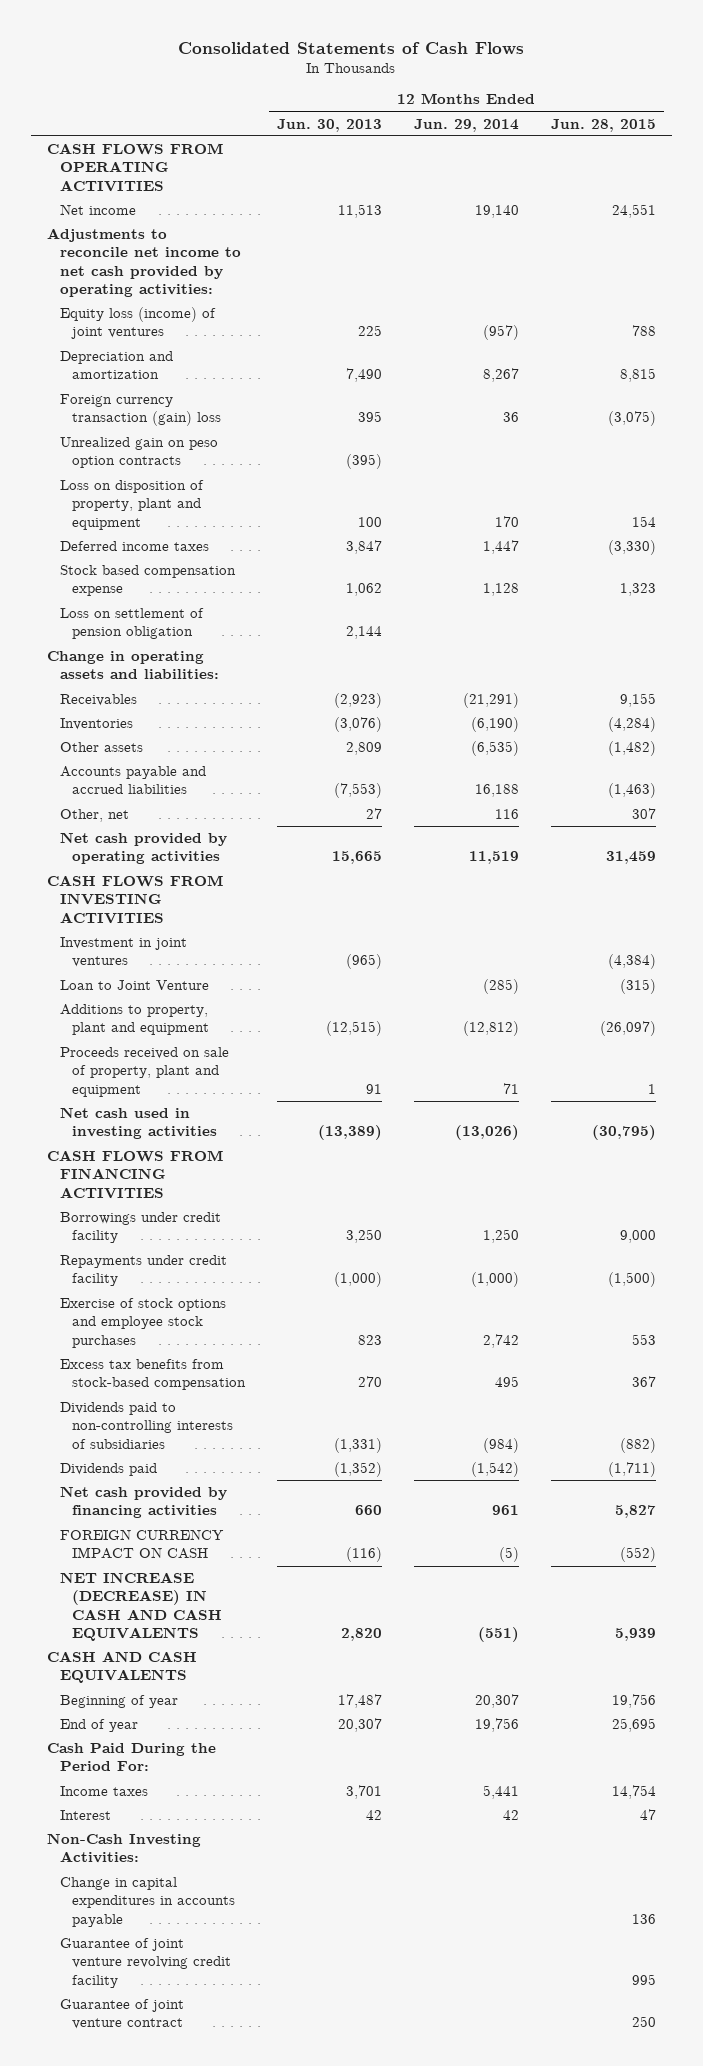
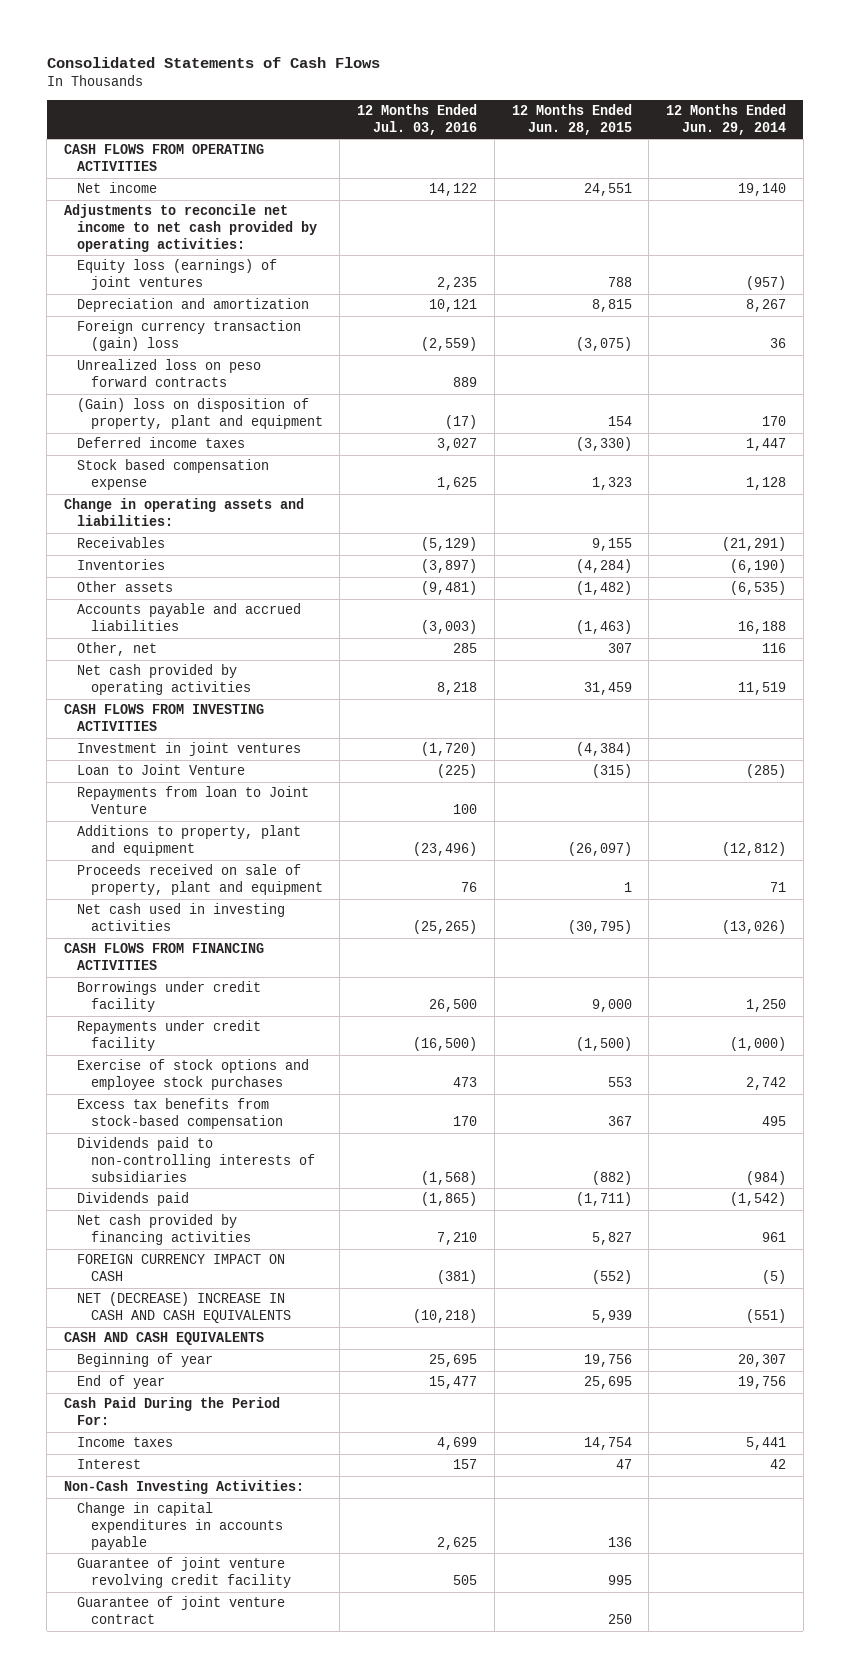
[276,118,382,132] Jun. 30, 2013 -> none
none -> [357,104,478,136] 12 Months Ended Jul. 03, 2016
[59,307,216,340] Equity loss (income) of joint ventures -> [77,259,278,291] Equity loss (earnings) of joint ventures
[59,437,218,469] Unrealized gain on peso option contracts -> [77,359,262,388] Unrealized loss on peso forward contracts
[59,480,204,530] Loss on disposition of property, plant and equipment -> [77,398,323,430] (Gain) loss on disposition of property, plant and equipment
[59,608,204,640] Loss on settlement of pension obligation -> none
none -> [77,786,310,815] Repayments from loan to Joint Venture
[59,1572,222,1642] NET INCREASE (DECREASE) IN CASH AND CASH EQUIVALENTS -> [77,1292,291,1324] NET (DECREASE) INCREASE IN CASH AND CASH EQUIVALENTS

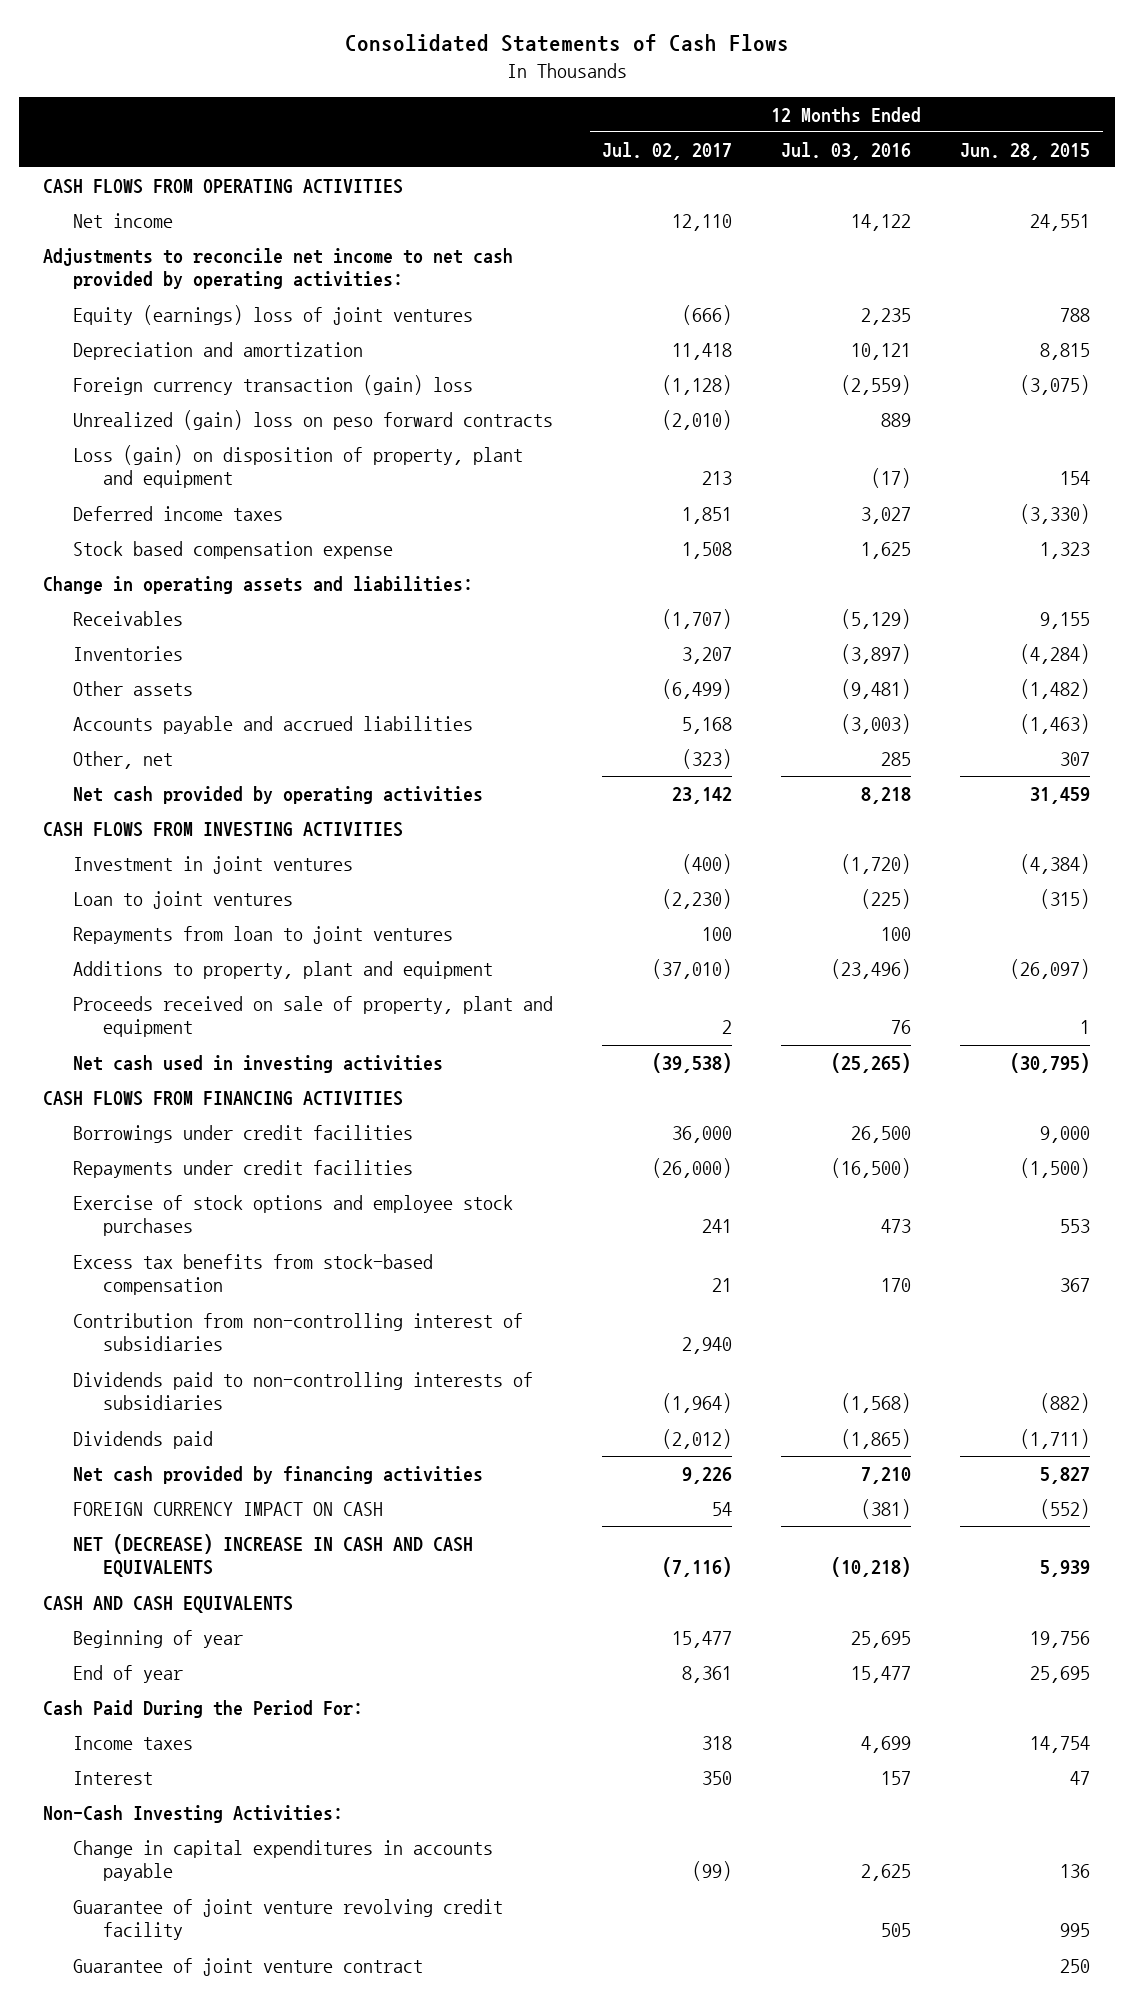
[666,104,787,136] 12 Months Ended Jun. 29, 2014 -> none
none -> [602,141,733,160] Jul. 02, 2017
[77,259,278,291] Equity loss (earnings) of joint ventures -> [73,304,474,325] Equity (earnings) loss of joint ventures
[77,359,262,388] Unrealized loss on peso forward contracts -> [73,409,554,430] Unrealized (gain) loss on peso forward contracts
[77,398,323,430] (Gain) loss on disposition of property, plant and equipment -> [73,444,524,489] Loss (gain) on disposition of property, plant and equipment
[77,764,246,776] Loan to Joint Venture -> [73,890,294,909] Loan to joint ventures
[77,786,310,815] Repayments from loan to Joint Venture -> [73,925,454,944] Repayments from loan to joint ventures
[77,981,262,1013] Borrowings under credit facility -> [73,1124,414,1143] Borrowings under credit facilities
[77,1020,262,1052] Repayments under credit facility -> [73,1159,414,1178] Repayments under credit facilities
none -> [73,1312,524,1352] Contribution from non-controlling interest of subsidiaries

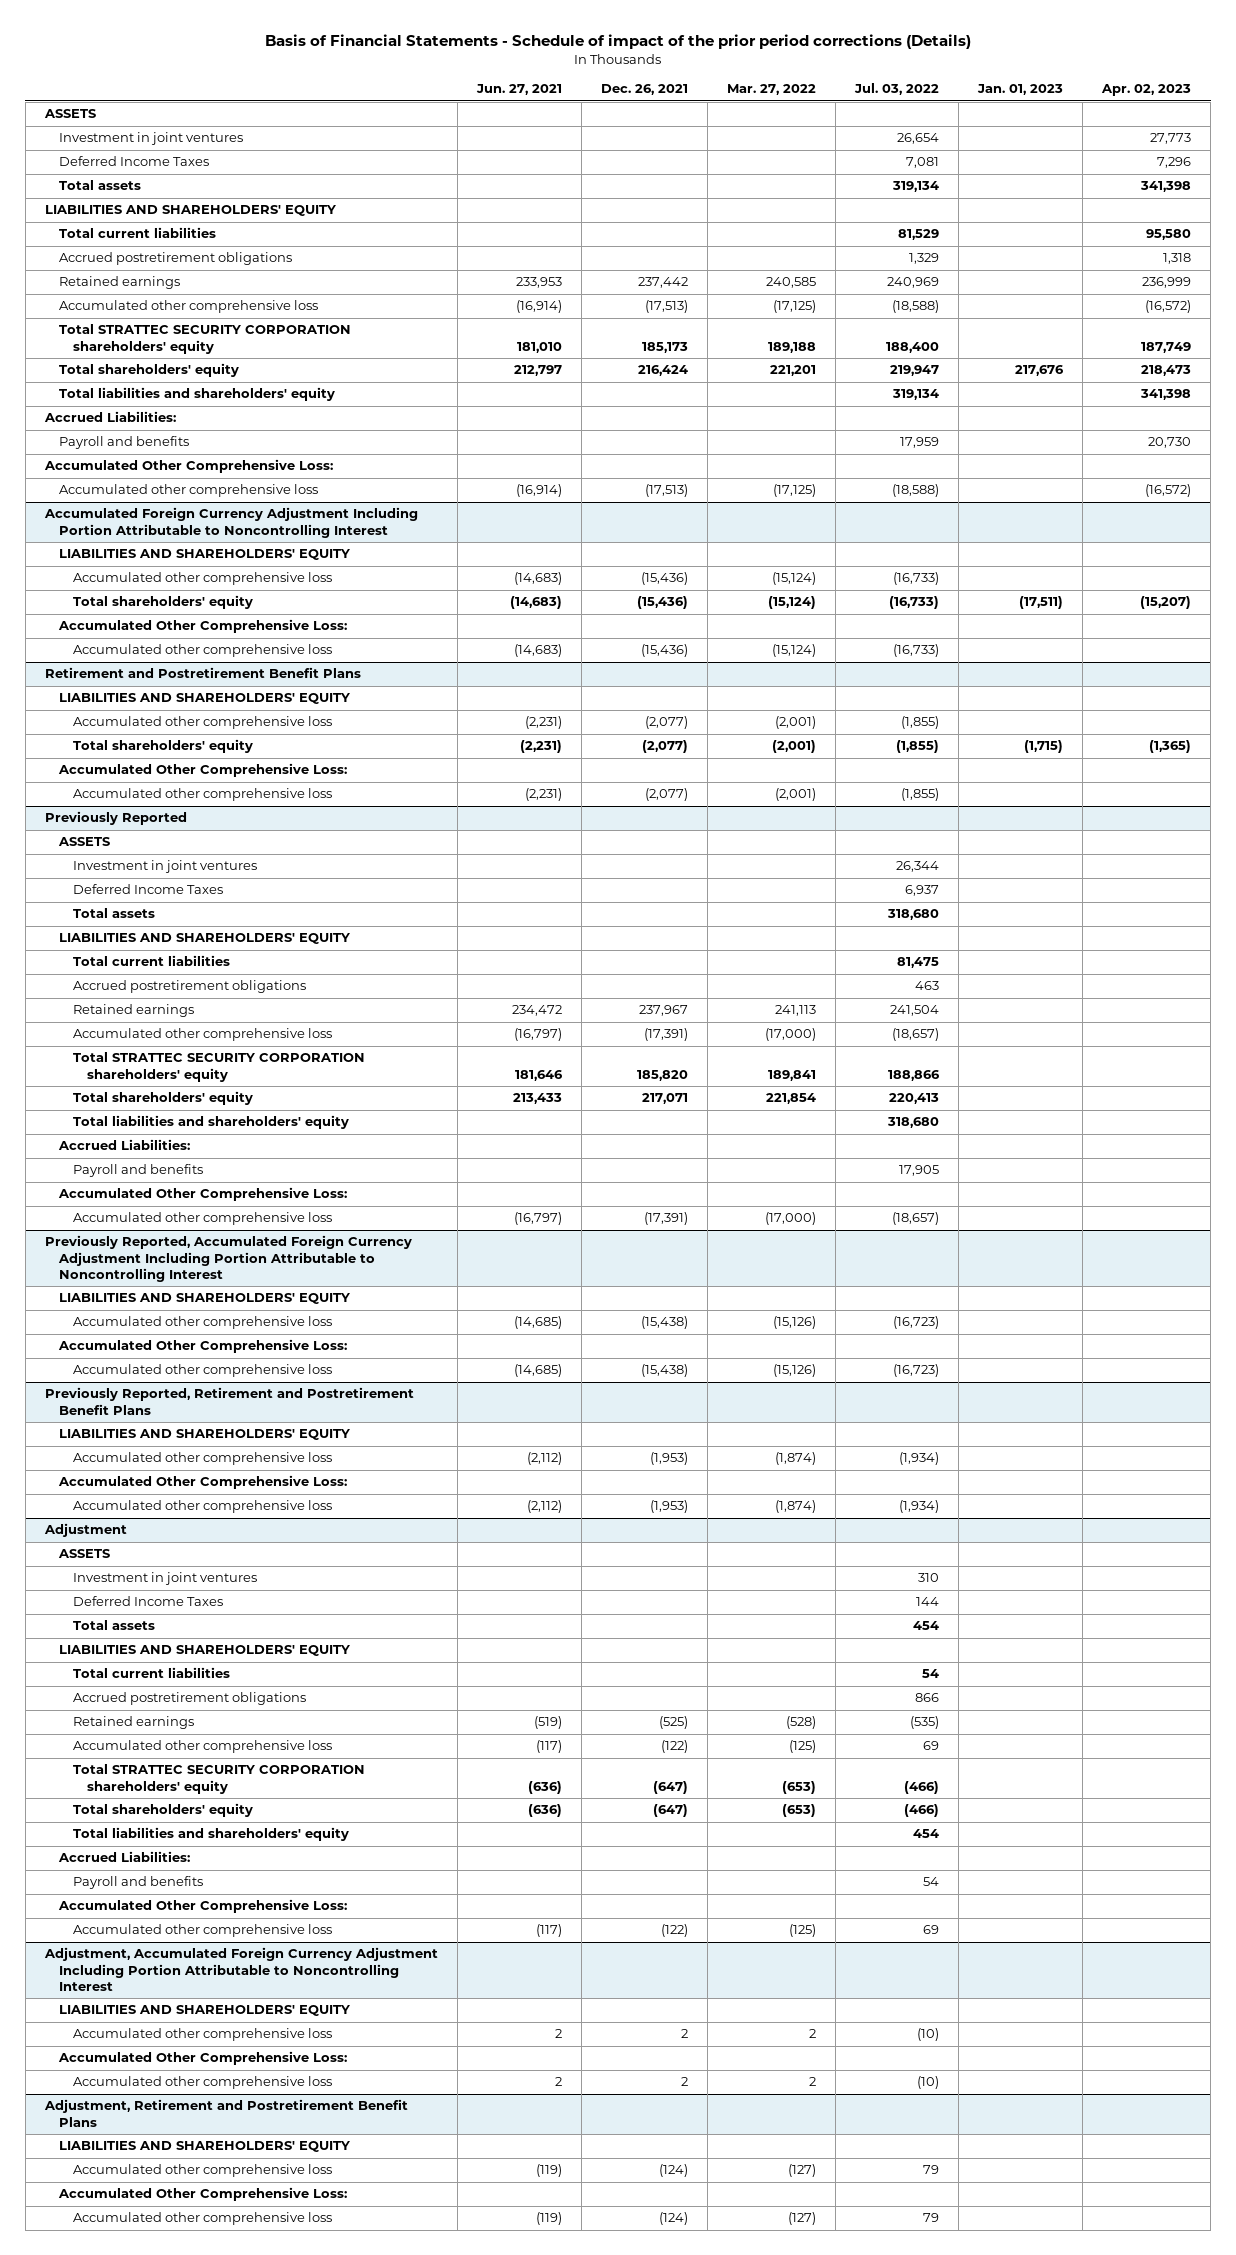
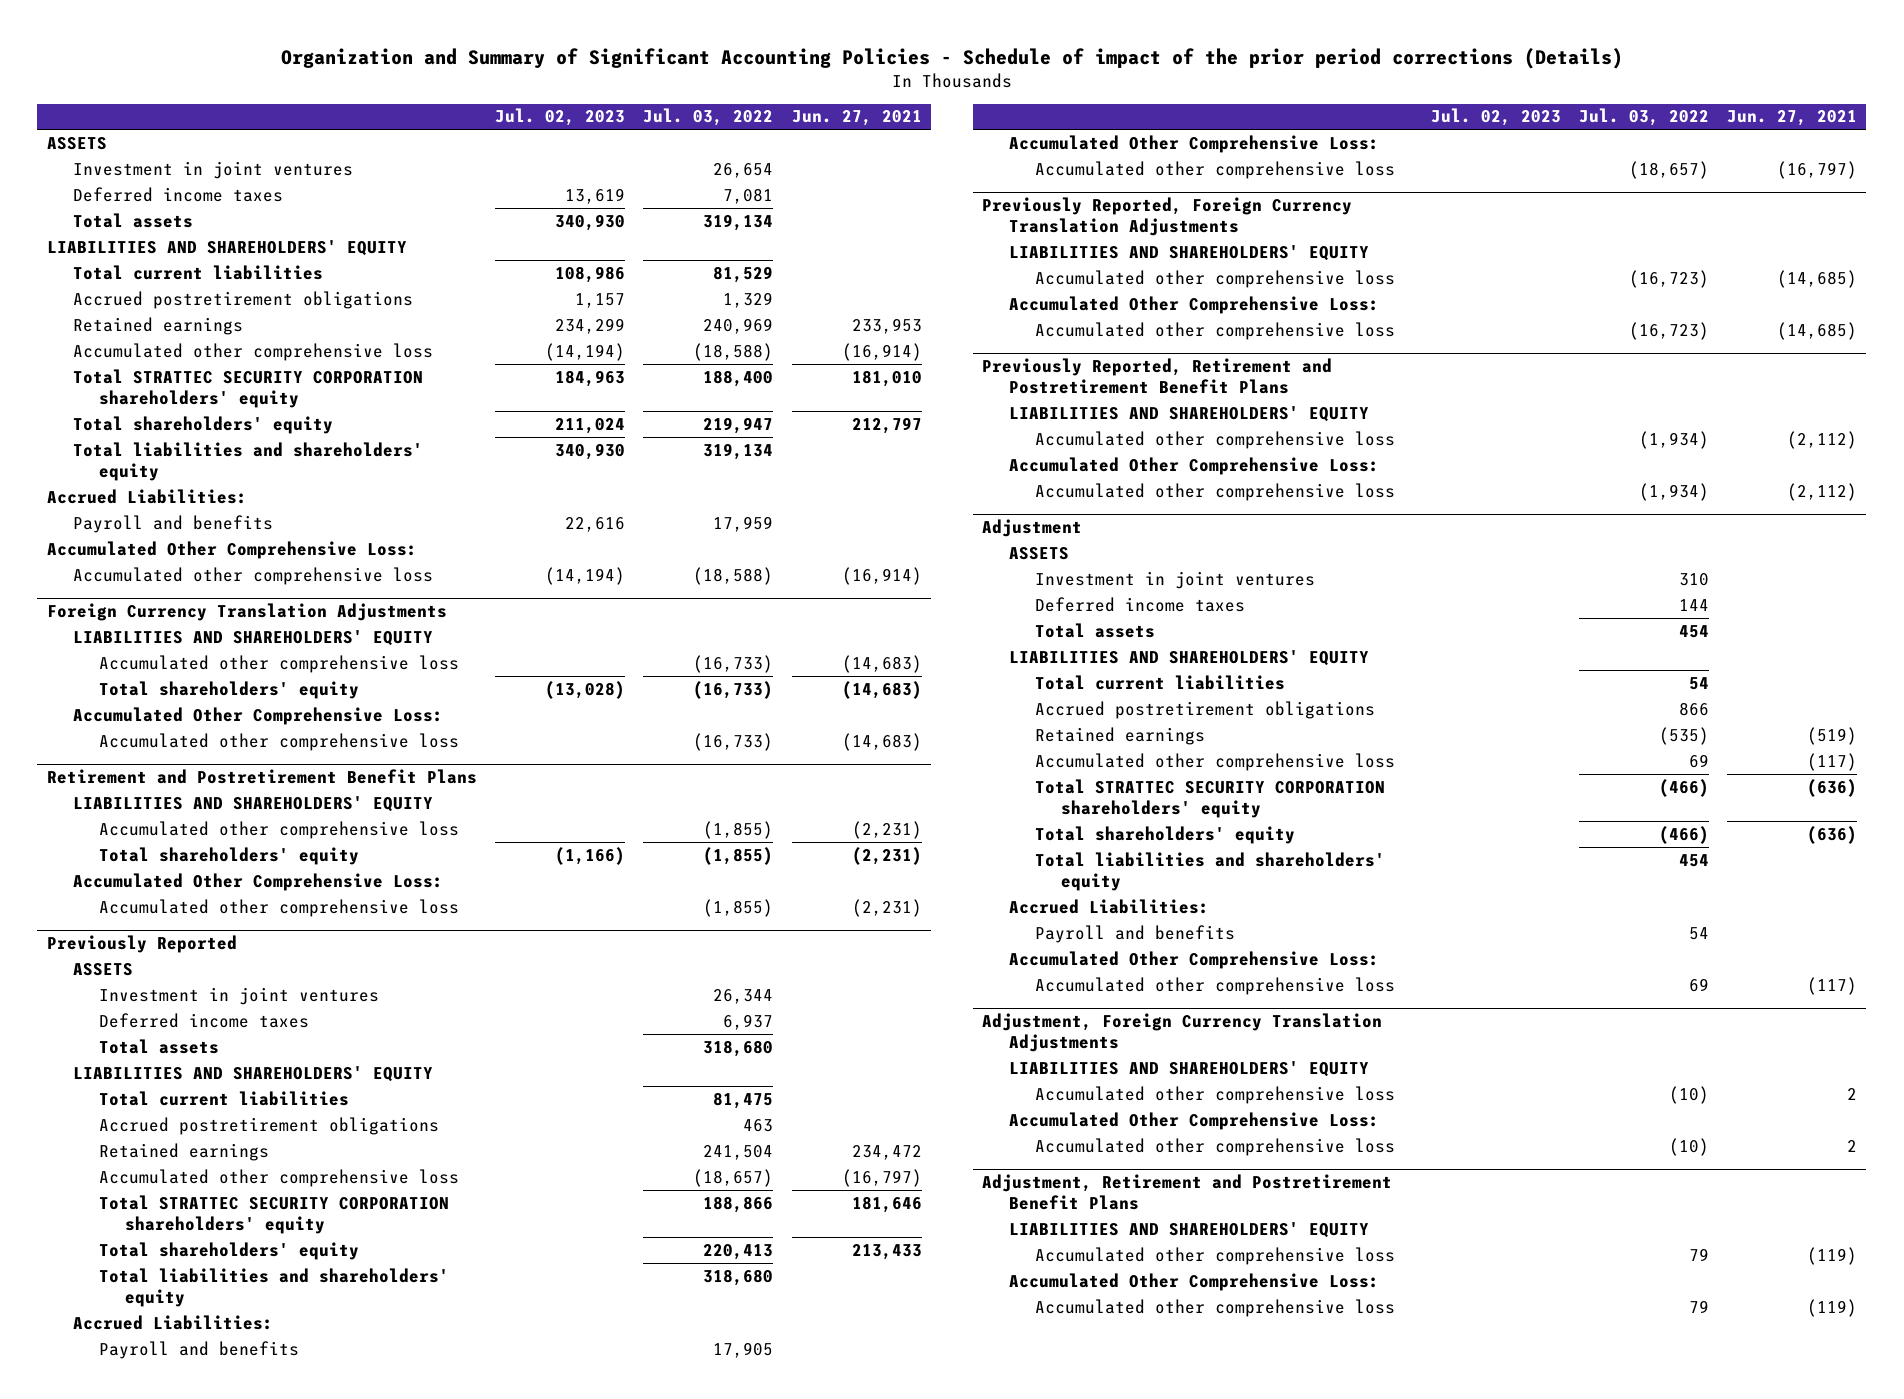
[265,33,972,49] Basis of Financial Statements - Schedule of impact of the prior period corrections (Details) -> [280,47,1623,69] Organization and Summary of Significant Accounting Policies - Schedule of impact of the prior period corrections (Details)
[601,84,689,96] Dec. 26, 2021 -> none
[727,84,817,96] Mar. 27, 2022 -> none
[977,84,1064,96] Jan. 01, 2023 -> none
[1101,84,1192,97] Apr. 02, 2023 -> none
none -> [494,108,625,127] Jul. 02, 2023
[58,156,209,167] Deferred Income Taxes -> [72,186,283,202] Deferred income taxes
[43,507,418,538] Accumulated Foreign Currency Adjustment Including Portion Attributable to Noncontrolling Interest -> [46,603,447,622] Foreign Currency Translation Adjustments
[72,884,223,895] Deferred Income Taxes -> [99,1012,310,1028] Deferred income taxes
[44,1235,412,1282] Previously Reported, Accumulated Foreign Currency Adjustment Including Portion Attributable to Noncontrolling Interest -> none
none -> [982,197,1353,237] Previously Reported, Foreign Currency Translation Adjustments
[72,1596,223,1607] Deferred Income Taxes -> [1034,596,1245,612] Deferred income taxes
[43,1947,438,1991] Adjustment, Accumulated Foreign Currency Adjustment Including Portion Attributable to Noncontrolling Interest -> none
none -> [982,1013,1383,1053] Adjustment, Foreign Currency Translation Adjustments

